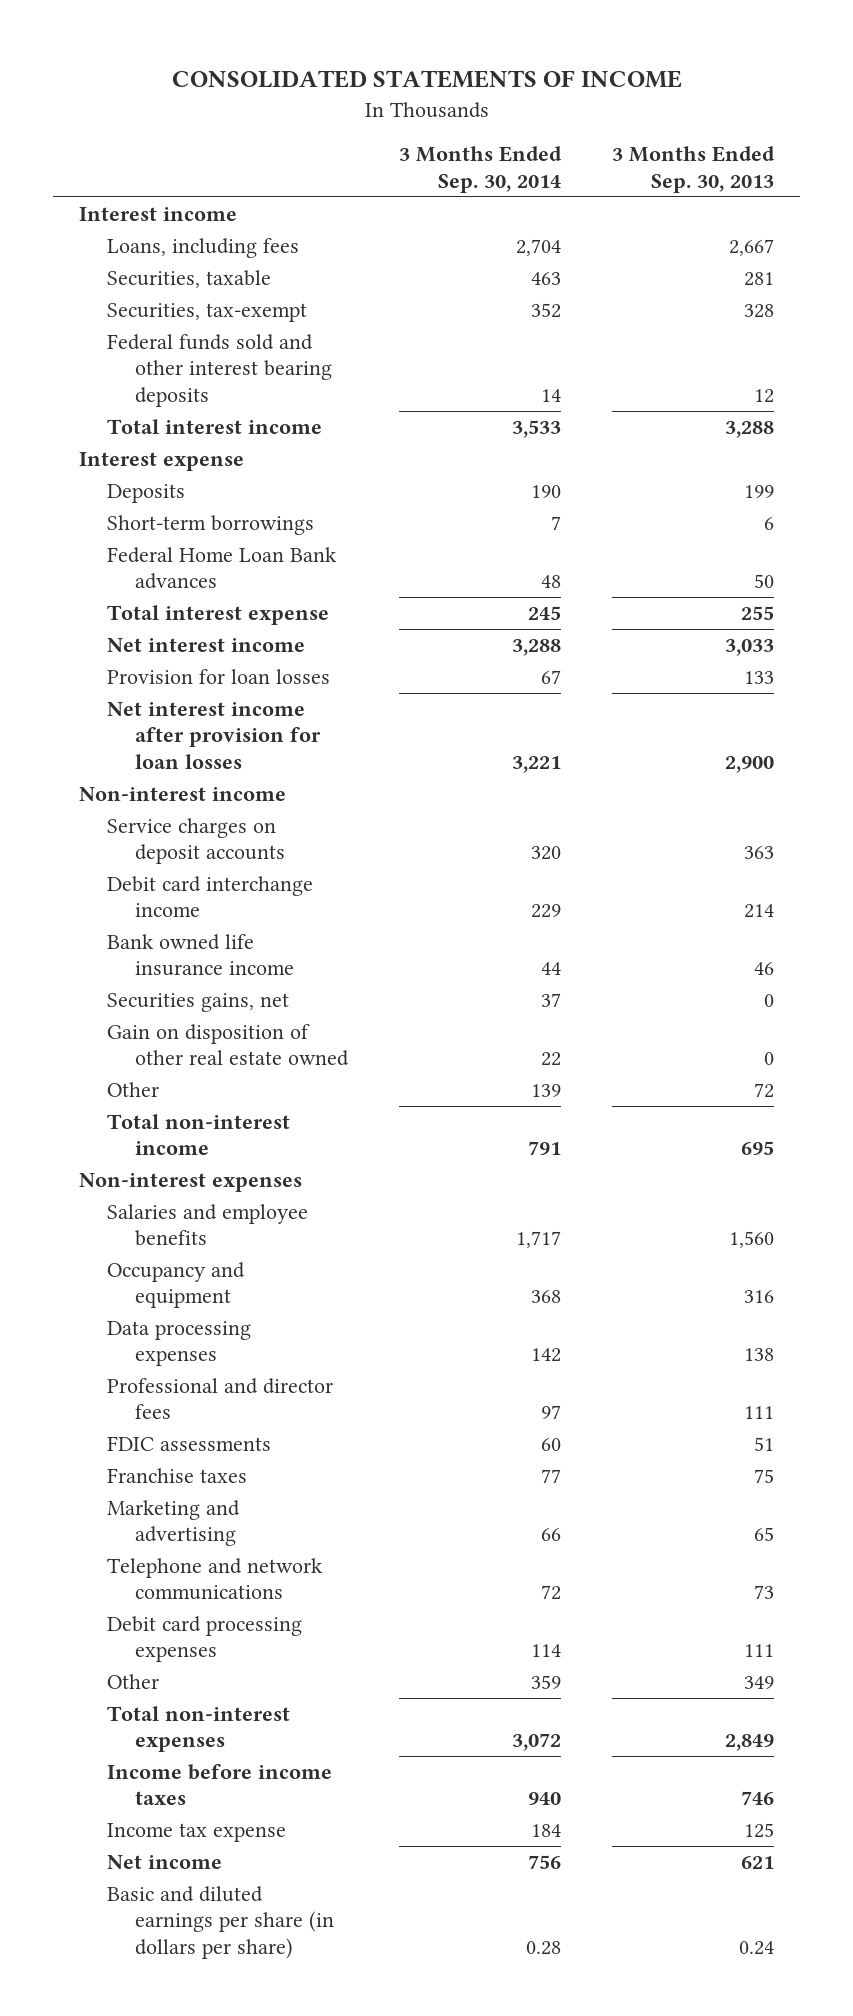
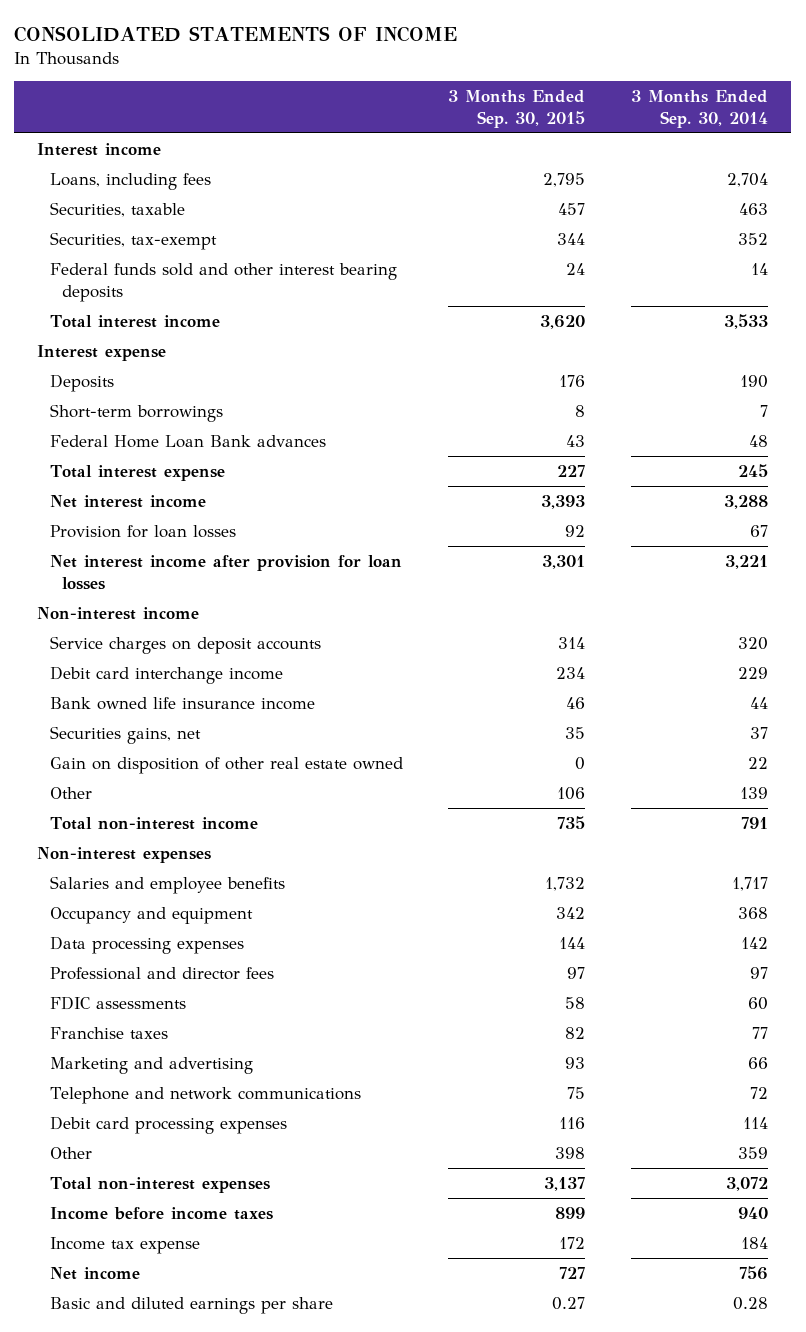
[612,146,776,193] 3 Months Ended Sep. 30, 2013 -> none
none -> [448,90,586,128] 3 Months Ended Sep. 30, 2015
[106,1886,335,1959] Basic and diluted earnings per share (in dollars per share) -> [49,1297,333,1315] Basic and diluted earnings per share

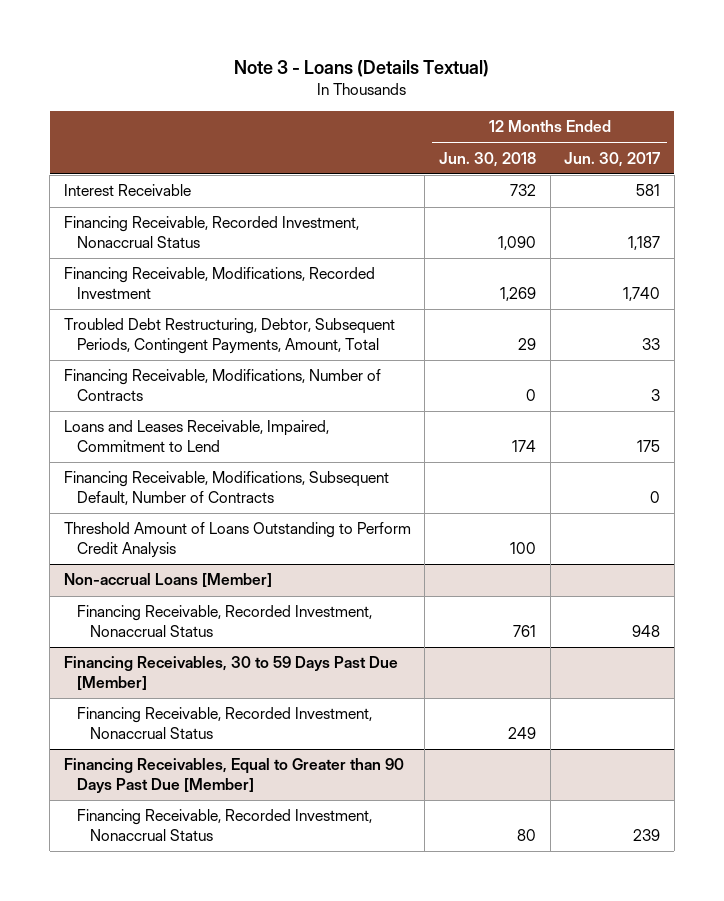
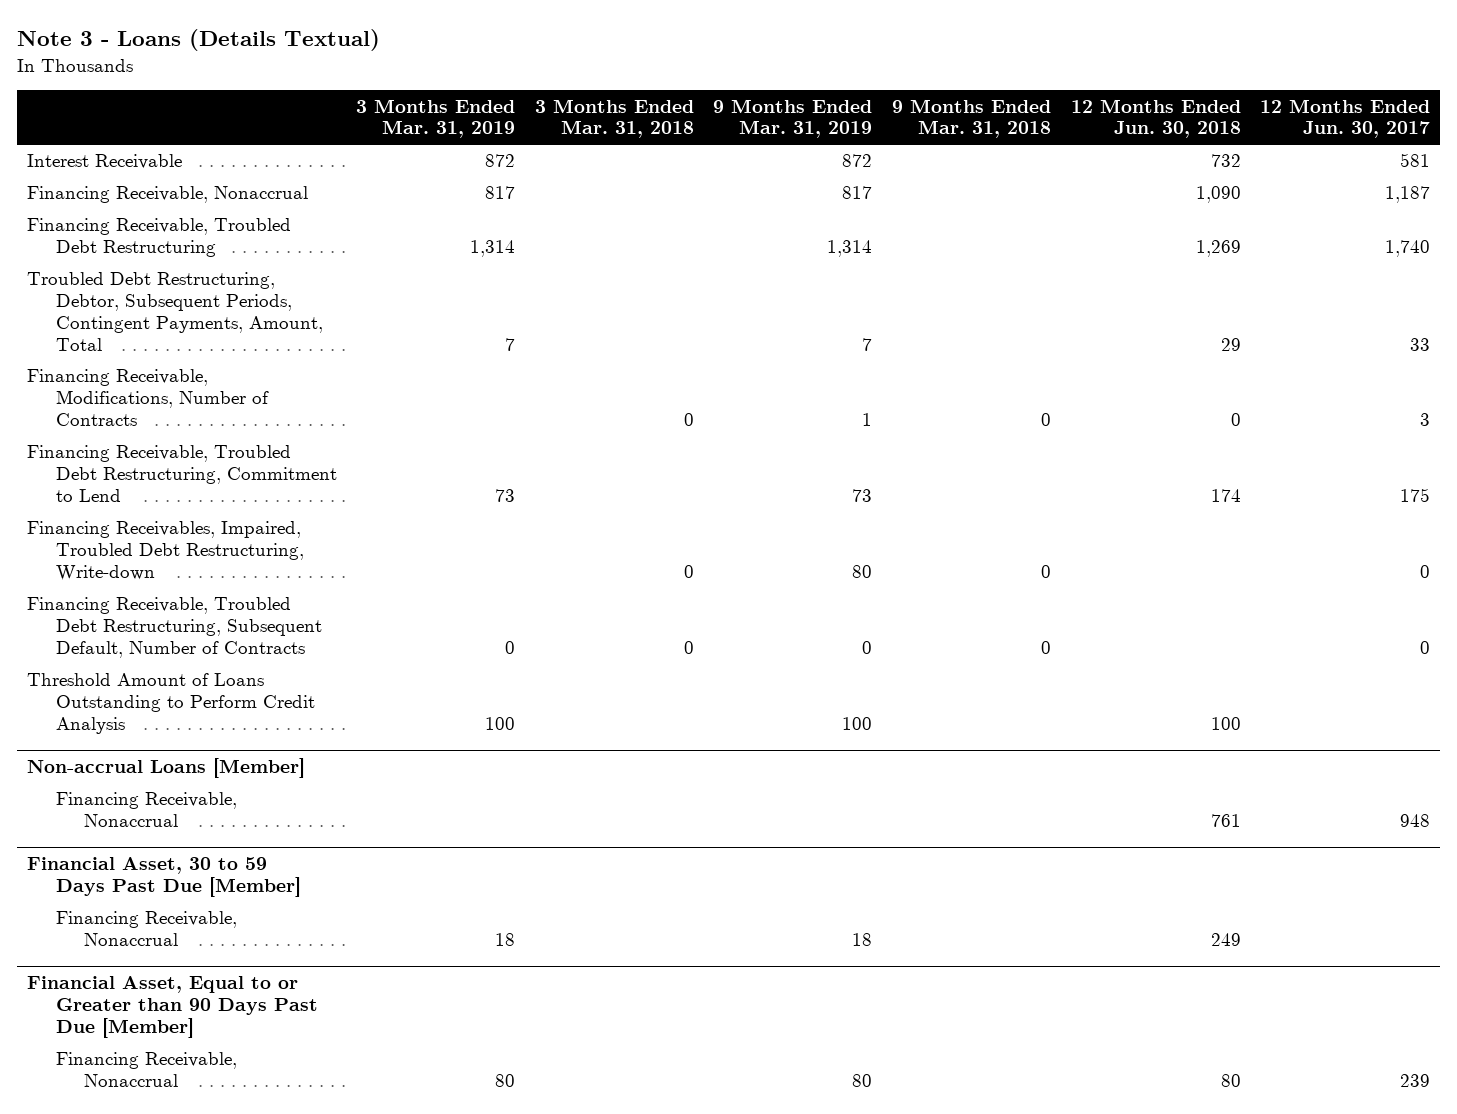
none -> [356,98,516,139] 3 Months Ended Mar. 31, 2019
none -> [534,98,694,139] 3 Months Ended Mar. 31, 2018
none -> [713,98,873,139] 9 Months Ended Mar. 31, 2019
none -> [892,98,1052,139] 9 Months Ended Mar. 31, 2018
[63,216,359,249] Financing Receivable, Recorded Investment, Nonaccrual Status -> [27,186,309,204] Financing Receivable, Nonaccrual
[63,267,375,300] Financing Receivable, Modifications, Recorded Investment -> [27,218,292,258] Financing Receivable, Troubled Debt Restructuring
[63,420,329,453] Loans and Leases Receivable, Impaired, Commitment to Lend -> [27,445,337,503] Financing Receivable, Troubled Debt Restructuring, Commitment to Lend
none -> [27,521,304,582] Financing Receivables, Impaired, Troubled Debt Restructuring, Write-down
[63,471,389,506] Financing Receivable, Modifications, Subsequent Default, Number of Contracts -> [27,597,322,659] Financing Receivable, Troubled Debt Restructuring, Subsequent Default, Number of Contracts
[76,605,372,638] Financing Receivable, Recorded Investment, Nonaccrual Status -> [55,792,237,828] Financing Receivable, Nonaccrual
[63,656,398,691] Financing Receivables, 30 to 59 Days Past Due [Member] -> [27,857,301,898] Financial Asset, 30 to 59 Days Past Due [Member]
[76,707,372,740] Financing Receivable, Recorded Investment, Nonaccrual Status -> [55,911,237,947] Financing Receivable, Nonaccrual
[63,758,404,794] Financing Receivables, Equal to Greater than 90 Days Past Due [Member] -> [27,976,318,1038] Financial Asset, Equal to or Greater than 90 Days Past Due [Member]
[76,809,372,842] Financing Receivable, Recorded Investment, Nonaccrual Status -> [55,1052,237,1088] Financing Receivable, Nonaccrual

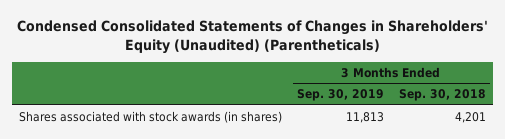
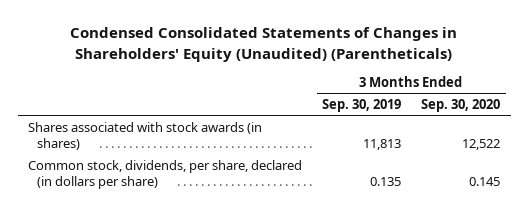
[398,89,486,102] Sep. 30, 2018 -> none
none -> [421,99,501,113] Sep. 30, 2020
none -> [27,159,302,190] Common stock, dividends, per share, declared (in dollars per share)

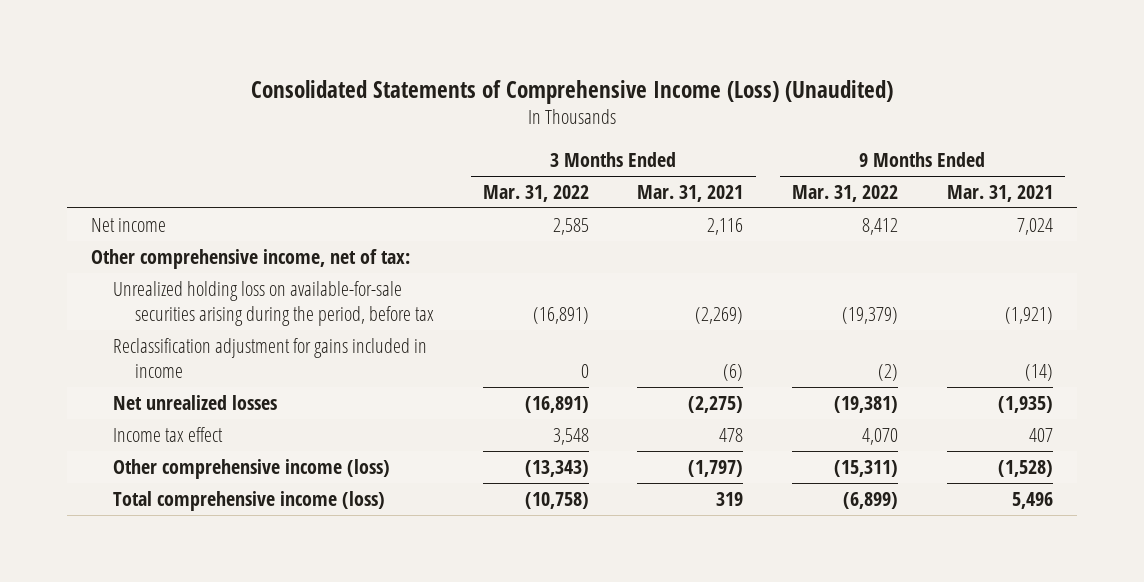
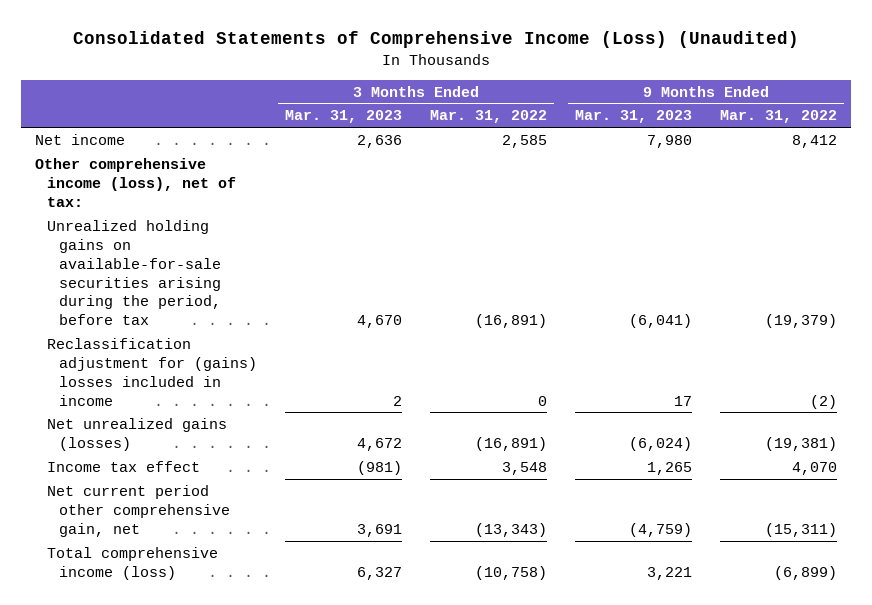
[637,185,744,203] Mar. 31, 2021 -> none
[946,185,1053,203] Mar. 31, 2021 -> none
none -> [285,110,403,124] Mar. 31, 2023
none -> [575,110,693,124] Mar. 31, 2023
[91,248,411,269] Other comprehensive income, net of tax: -> [35,157,237,207] Other comprehensive income (loss), net of tax:
[113,280,435,326] Unrealized holding loss on available-for-sale securities arising during the period, before tax -> [47,219,222,326] Unrealized holding gains on available-for-sale securities arising during the period, before tax
[113,337,428,378] Reclassification adjustment for gains included in income -> [47,337,258,406] Reclassification adjustment for (gains) losses included in income
[113,394,278,410] Net unrealized losses -> [47,417,228,451] Net unrealized gains (losses)
[113,458,391,479] Other comprehensive income (loss) -> [47,484,231,537] Net current period other comprehensive gain, net

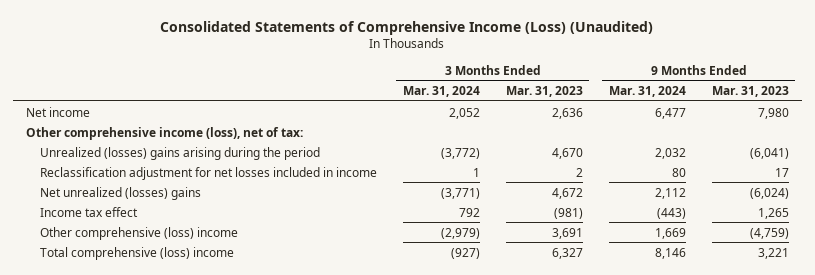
[430,110,548,124] Mar. 31, 2022 -> none
[720,110,838,124] Mar. 31, 2022 -> none
none -> [402,85,480,97] Mar. 31, 2024
none -> [608,85,686,97] Mar. 31, 2024
[47,219,222,326] Unrealized holding gains on available-for-sale securities arising during the period, before tax -> [39,146,320,160] Unrealized (losses) gains arising during the period
[47,337,258,406] Reclassification adjustment for (gains) losses included in income -> [39,166,377,180] Reclassification adjustment for net losses included in income
[47,417,228,451] Net unrealized gains (losses) -> [39,186,201,200] Net unrealized (losses) gains
[47,484,231,537] Net current period other comprehensive gain, net -> [39,226,238,240] Other comprehensive (loss) income
[47,546,219,580] Total comprehensive income (loss) -> [39,246,234,260] Total comprehensive (loss) income

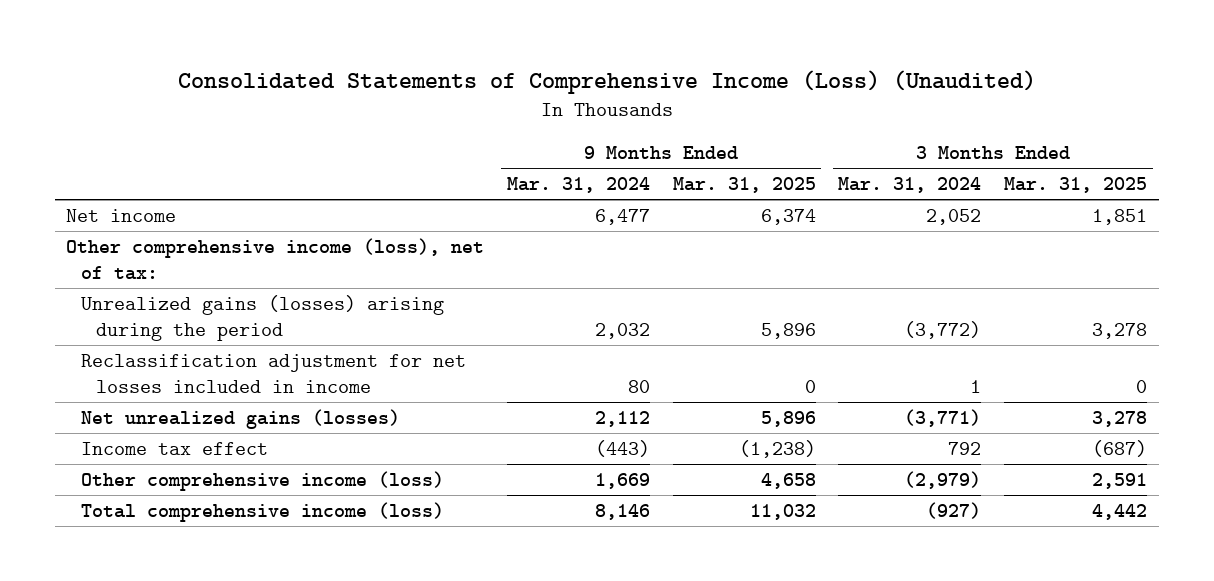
[505,85,583,97] Mar. 31, 2023 -> none
[711,85,789,97] Mar. 31, 2023 -> none
none -> [672,177,816,194] Mar. 31, 2025
none -> [1004,177,1148,194] Mar. 31, 2025
[39,146,320,160] Unrealized (losses) gains arising during the period -> [81,294,445,341] Unrealized gains (losses) arising during the period
[39,186,201,200] Net unrealized (losses) gains -> [81,408,401,429] Net unrealized gains (losses)
[39,226,238,240] Other comprehensive (loss) income -> [81,470,445,491] Other comprehensive income (loss)
[39,246,234,260] Total comprehensive (loss) income -> [81,501,445,522] Total comprehensive income (loss)

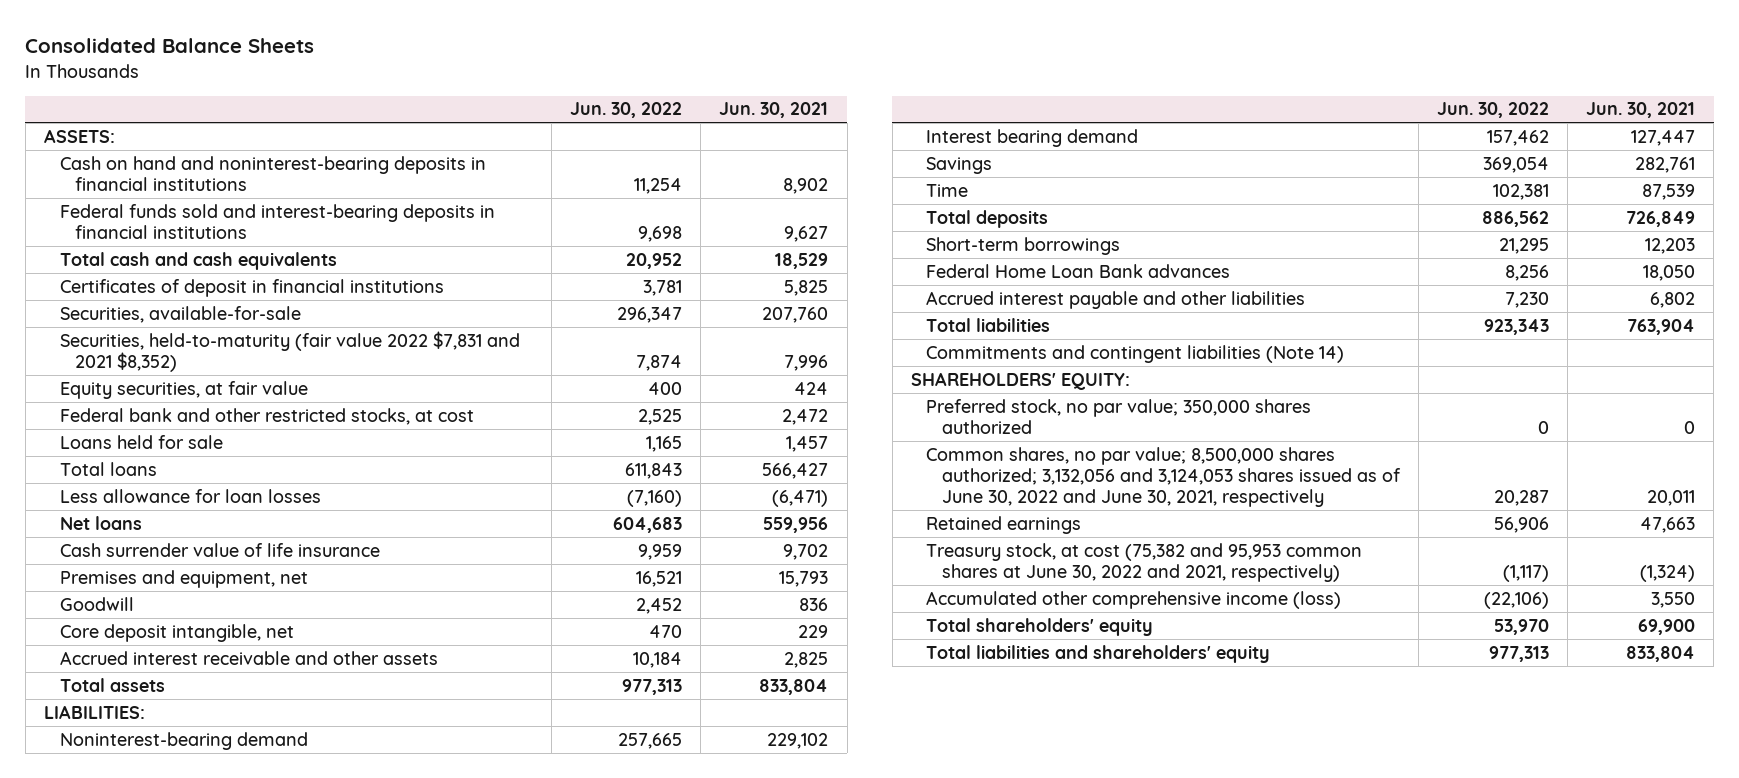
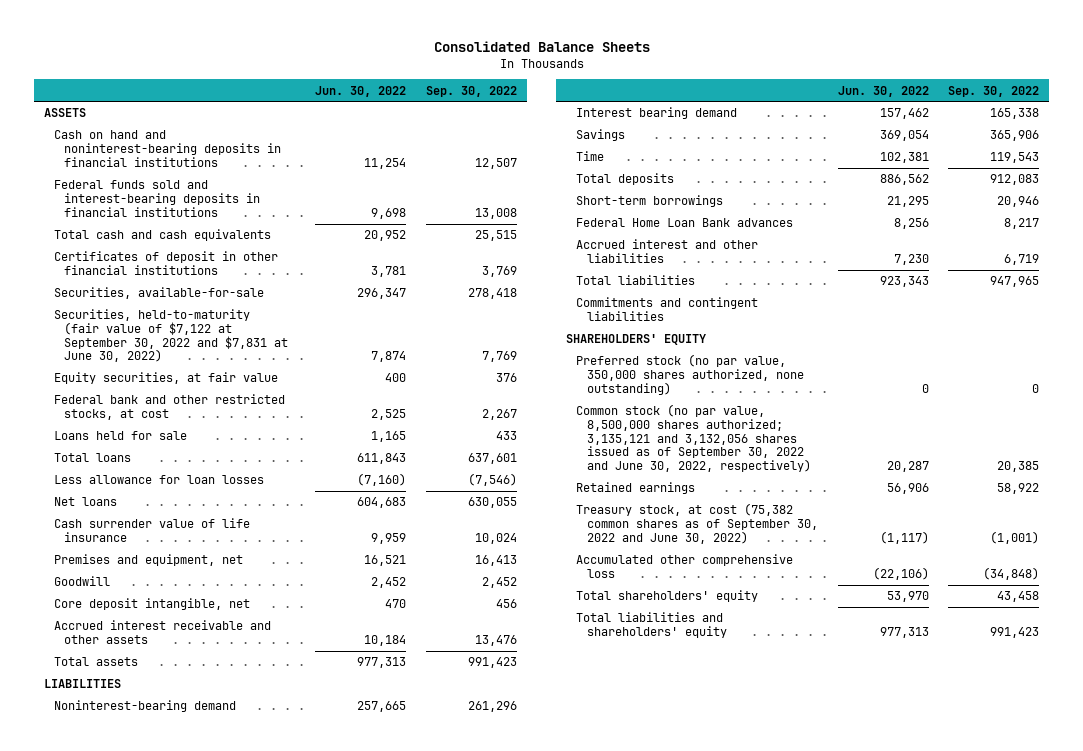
[719,102,829,119] Jun. 30, 2021 -> none
none -> [426,85,518,97] Sep. 30, 2022
[43,128,115,143] ASSETS: -> [43,108,86,118] ASSETS
[59,278,444,297] Certificates of deposit in financial institutions -> [54,251,279,276] Certificates of deposit in other financial institutions
[59,330,520,373] Securities, held-to-maturity (fair value 2022 $7,831 and 2021 $8,352) -> [54,309,289,363] Securities, held-to-maturity (fair value of $7,122 at September 30, 2022 and $7,831 at June 30, 2022)
[43,704,145,719] LIABILITIES: -> [43,679,121,689] LIABILITIES
[926,290,1306,309] Accrued interest payable and other liabilities -> [576,239,759,264] Accrued interest and other liabilities
[926,344,1345,363] Commitments and contingent liabilities (Note 14) -> [576,297,759,322] Commitments and contingent liabilities
[910,371,1130,390] SHAREHOLDERS' EQUITY: -> [566,334,707,346] SHAREHOLDERS' EQUITY
[926,398,1312,435] Preferred stock, no par value; 350,000 shares authorized -> [576,354,804,395] Preferred stock (no par value, 350,000 shares authorized, none outstanding)
[926,446,1401,508] Common shares, no par value; 8,500,000 shares authorized; 3,132,056 and 3,124,053 shares issued as of June 30, 2022 and June 30, 2021, respectively -> [576,404,811,473] Common stock (no par value, 8,500,000 shares authorized; 3,135,121 and 3,132,056 shares issued as of September 30, 2022 and June 30, 2022, respectively)
[926,542,1363,583] Treasury stock, at cost (75,382 and 95,953 common shares at June 30, 2022 and 2021, respectively) -> [576,503,818,544] Treasury stock, at cost (75,382 common shares as of September 30, 2022 and June 30, 2022)
[926,590,1342,609] Accumulated other comprehensive income (loss) -> [576,554,794,579] Accumulated other comprehensive loss

